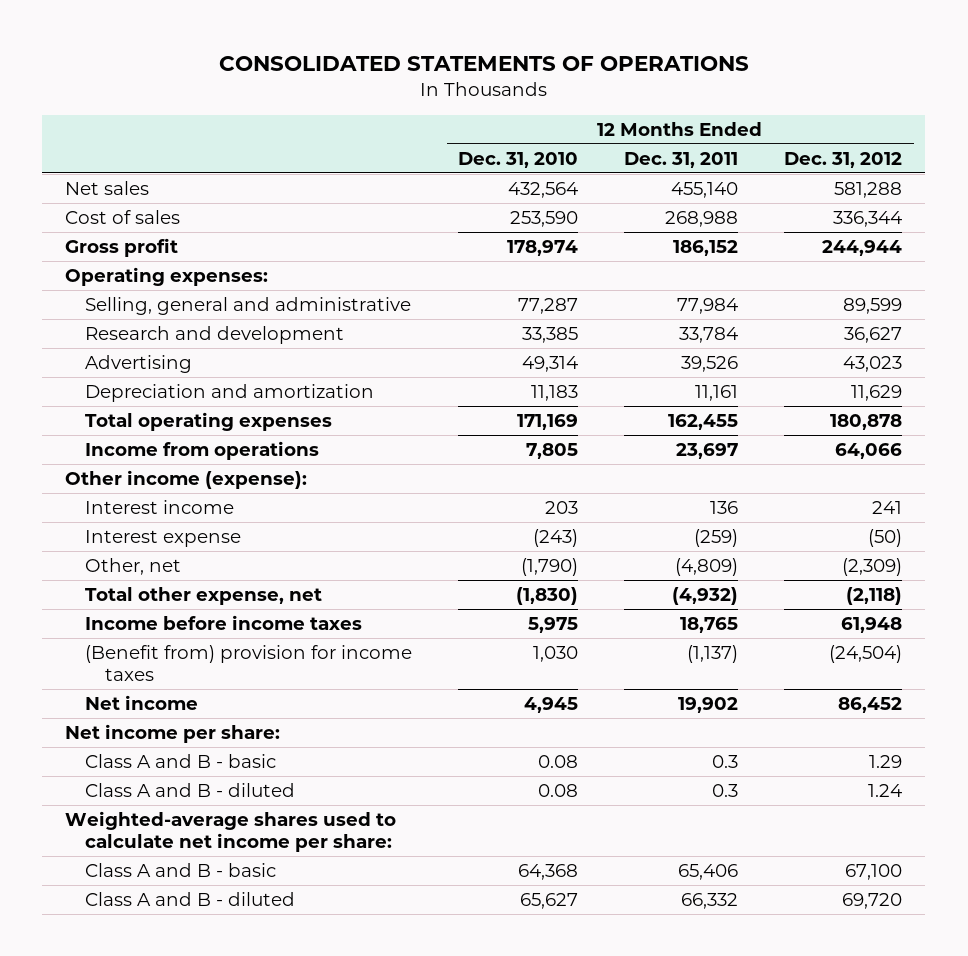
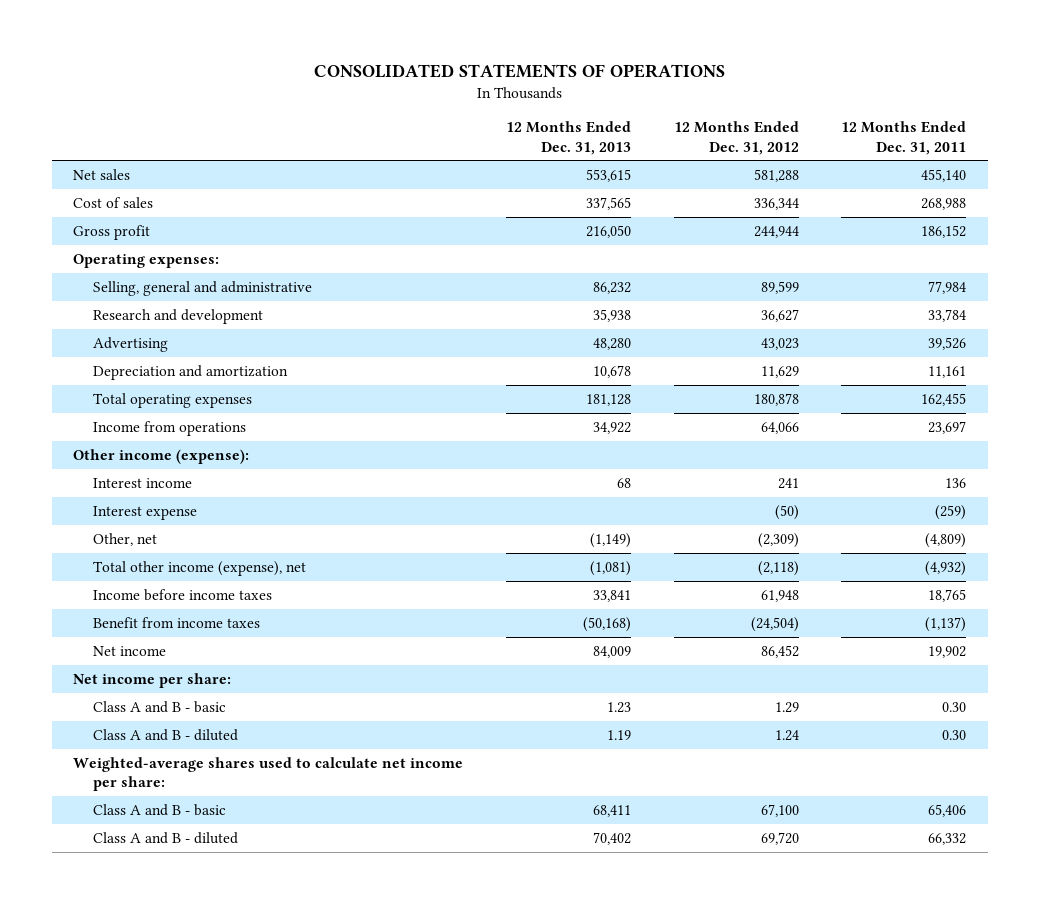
[458,151,579,168] Dec. 31, 2010 -> none
none -> [506,121,632,155] 12 Months Ended Dec. 31, 2013
[85,587,323,606] Total other expense, net -> [93,560,307,576] Total other income (expense), net
[85,645,413,682] (Benefit from) provision for income taxes -> [93,616,261,628] Benefit from income taxes
[712,755,739,769] 0.3 -> [942,701,967,712] 0.30
[712,784,739,798] 0.3 -> [942,729,967,740] 0.30

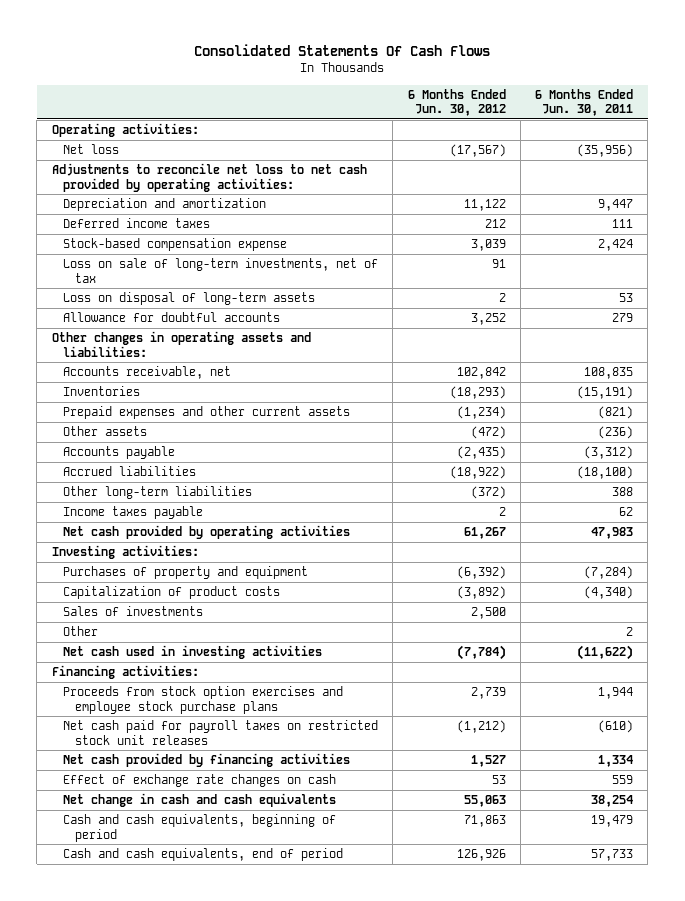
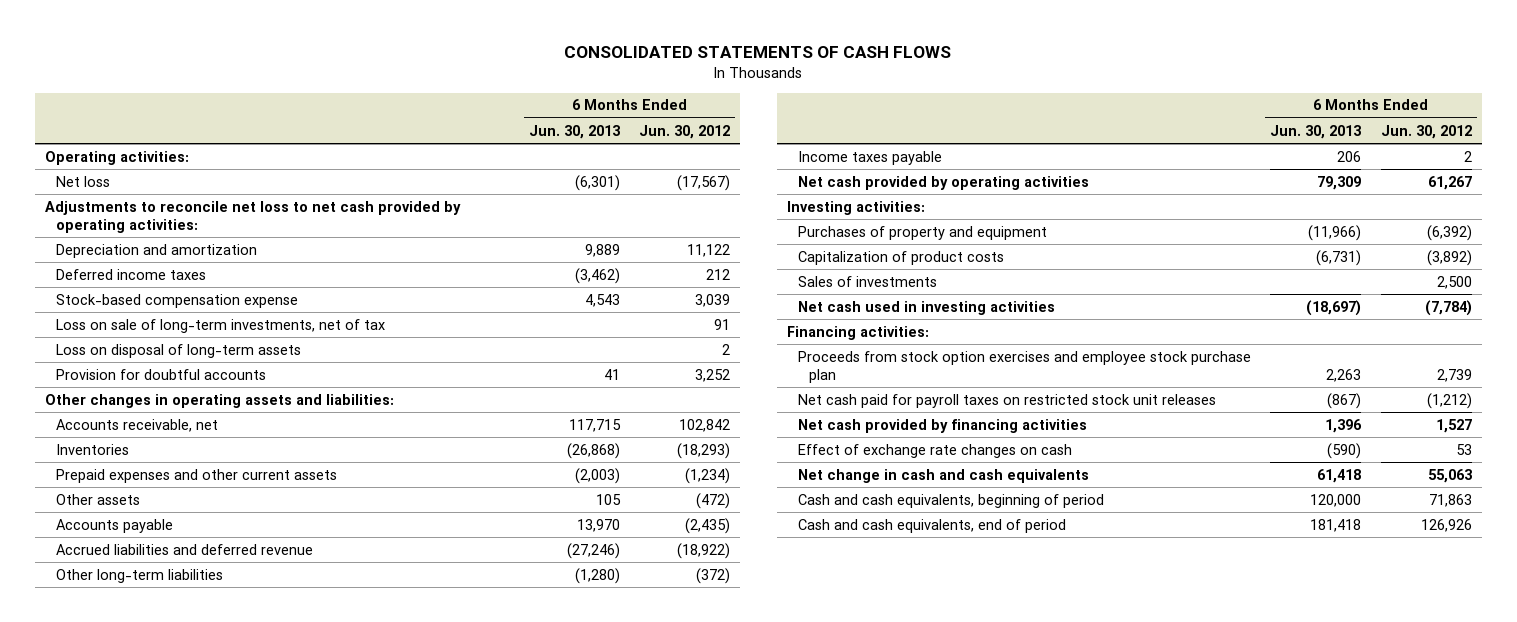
[194,43,491,56] Consolidated Statements Of Cash Flows -> [564,46,952,59] CONSOLIDATED STATEMENTS OF CASH FLOWS
[534,88,633,117] 6 Months Ended Jun. 30, 2011 -> none
none -> [528,124,620,139] Jun. 30, 2013
[63,312,281,323] Allowance for doubtful accounts -> [56,368,267,380] Provision for doubtful accounts
[63,466,197,477] Accrued liabilities -> [56,543,314,555] Accrued liabilities and deferred revenue
[63,626,99,637] Other -> none
[63,686,344,714] Proceeds from stock option exercises and employee stock purchase plans -> [797,350,1251,383] Proceeds from stock option exercises and employee stock purchase plan

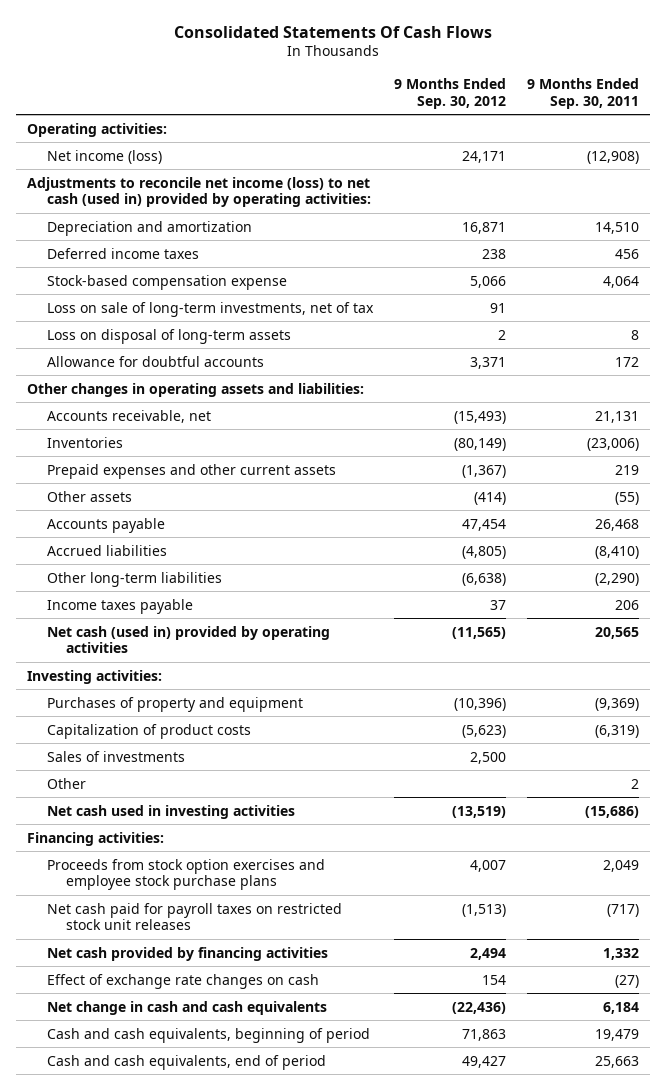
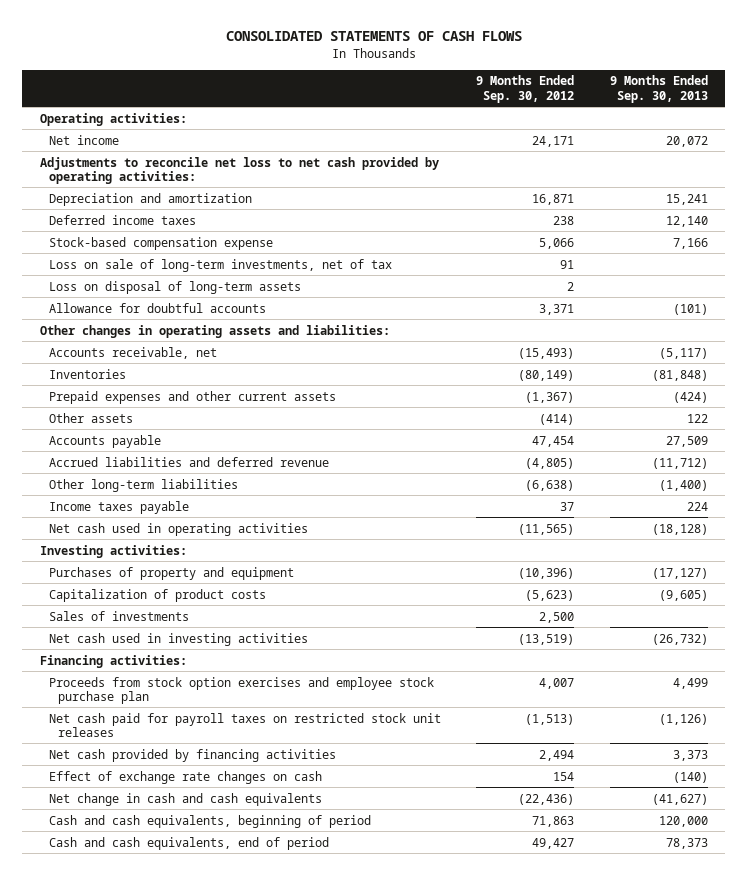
[174,25,493,38] Consolidated Statements Of Cash Flows -> [225,31,522,42] CONSOLIDATED STATEMENTS OF CASH FLOWS
[527,77,640,109] 9 Months Ended Sep. 30, 2011 -> none
none -> [609,75,708,103] 9 Months Ended Sep. 30, 2013
[46,149,162,164] Net income (loss) -> [48,134,119,145] Net income
[27,176,371,208] Adjustments to reconcile net income (loss) to net cash (used in) provided by operating activities: -> [39,156,439,184] Adjustments to reconcile net loss to net cash provided by operating activities:
[46,544,167,556] Accrued liabilities -> [48,456,329,467] Accrued liabilities and deferred revenue
[46,625,330,654] Net cash (used in) provided by operating activities -> [48,522,308,536] Net cash used in operating activities
[46,777,86,789] Other -> none
[46,858,325,891] Proceeds from stock option exercises and employee stock purchase plans -> [48,676,434,704] Proceeds from stock option exercises and employee stock purchase plan

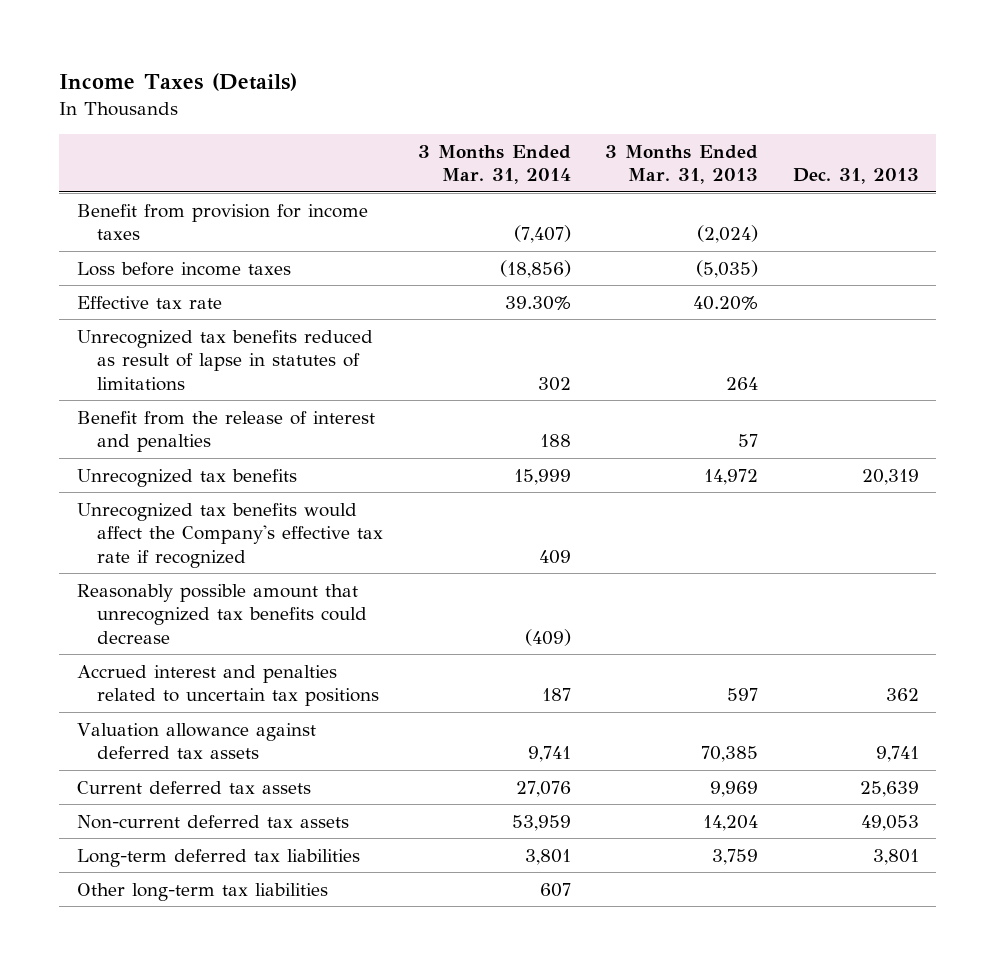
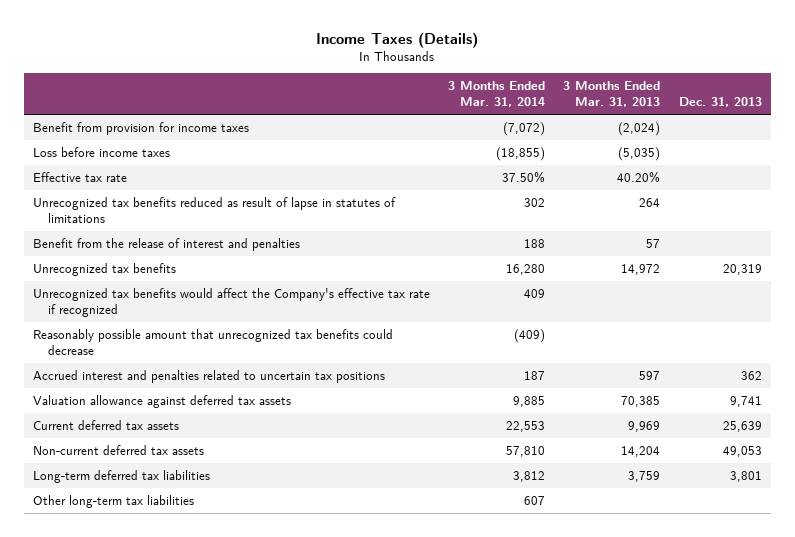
[513,225,571,244] (7,407) -> [503,122,546,137] (7,072)
[499,259,571,278] (18,856) -> [496,147,546,162] (18,855)
[504,295,571,310] 39.30% -> [502,171,546,184] 37.50%
[513,468,571,485] 15,999 -> [506,264,546,276] 16,280
[527,746,571,763] 9,741 -> [513,396,546,408] 9,885
[515,780,571,797] 27,076 -> [506,421,546,433] 22,553
[511,814,571,831] 53,959 -> [506,446,546,458] 57,810
[524,848,571,865] 3,801 -> [513,471,546,483] 3,812

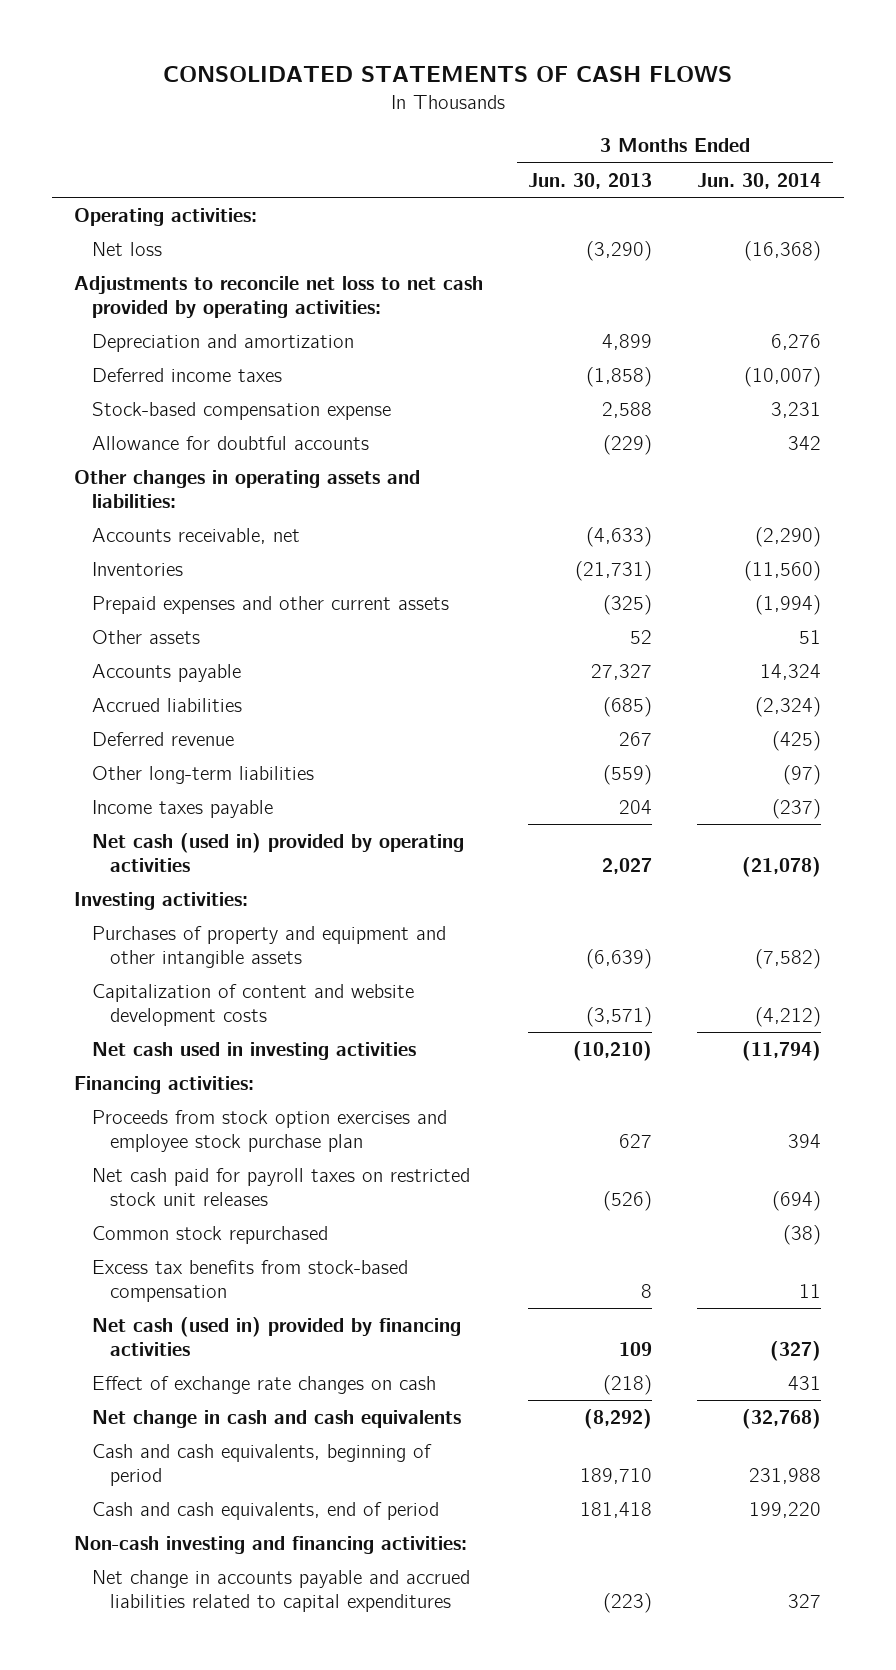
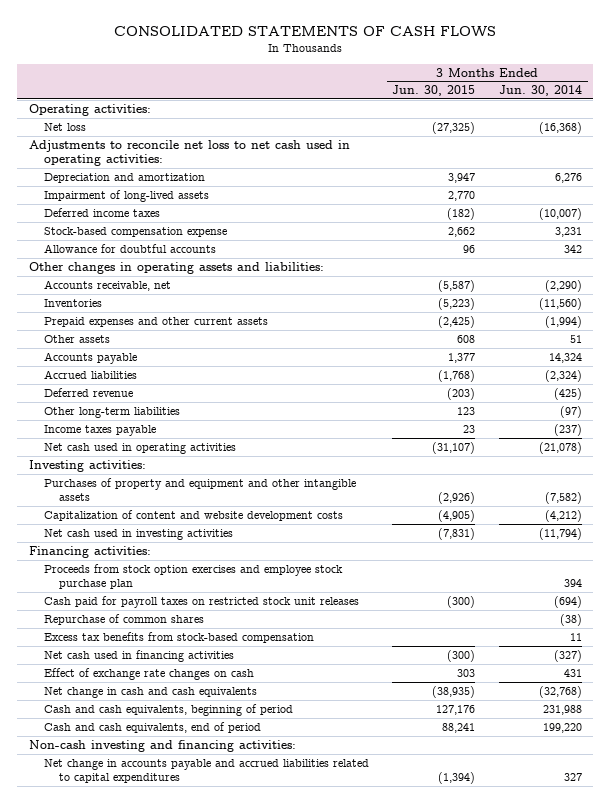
[528,172,653,189] Jun. 30, 2013 -> none
none -> [392,85,476,97] Jun. 30, 2015
[74,275,484,318] Adjustments to reconcile net loss to net cash provided by operating activities: -> [28,139,350,167] Adjustments to reconcile net loss to net cash used in operating activities:
none -> [44,189,210,202] Impairment of long-lived assets
[92,832,465,872] Net cash (used in) provided by operating activities -> [44,442,237,454] Net cash used in operating activities
[92,1167,471,1206] Net cash paid for payroll taxes on restricted stock unit releases -> [44,595,360,608] Cash paid for payroll taxes on restricted stock unit releases
[92,1225,329,1244] Common stock repurchased -> [44,613,205,625] Repurchase of common shares
[92,1316,462,1356] Net cash (used in) provided by financing activities -> [44,649,235,662] Net cash used in financing activities

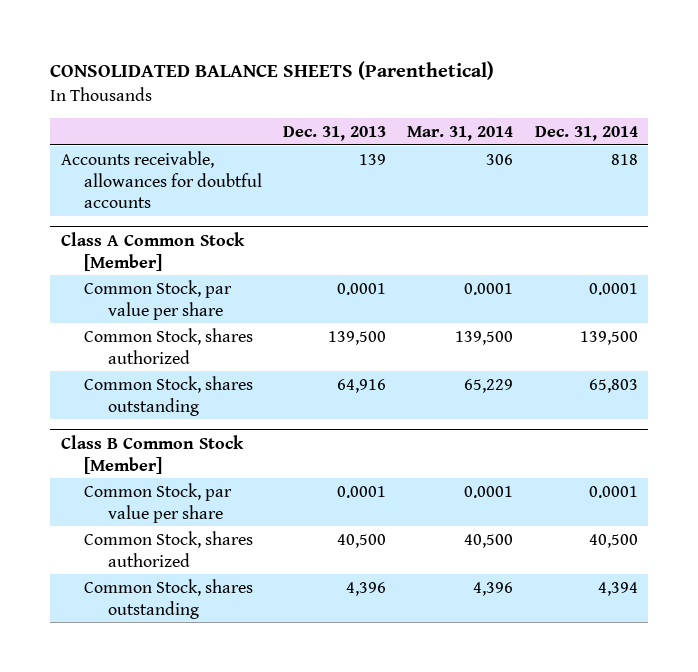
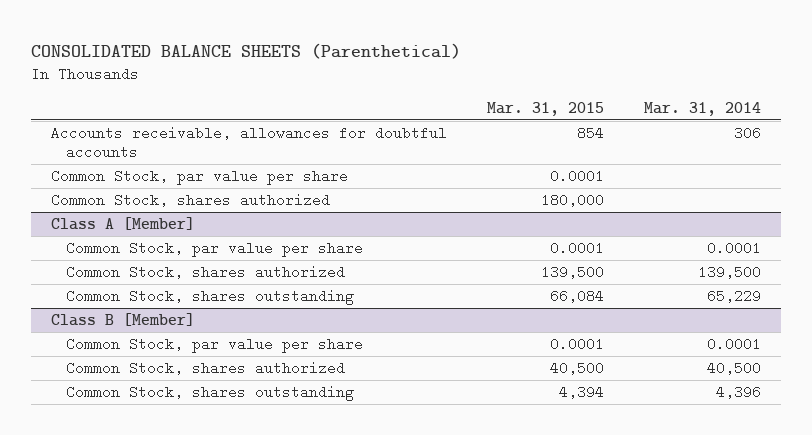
[283,125,387,141] Dec. 31, 2013 -> none
[534,125,638,141] Dec. 31, 2014 -> none
none -> [486,101,604,116] Mar. 31, 2015
none -> [50,169,348,186] Common Stock, par value per share
none -> [50,193,330,208] Common Stock, shares authorized
[60,231,245,271] Class A Common Stock [Member] -> [50,217,195,231] Class A [Member]
[60,434,244,474] Class B Common Stock [Member] -> [50,313,195,327] Class B [Member]

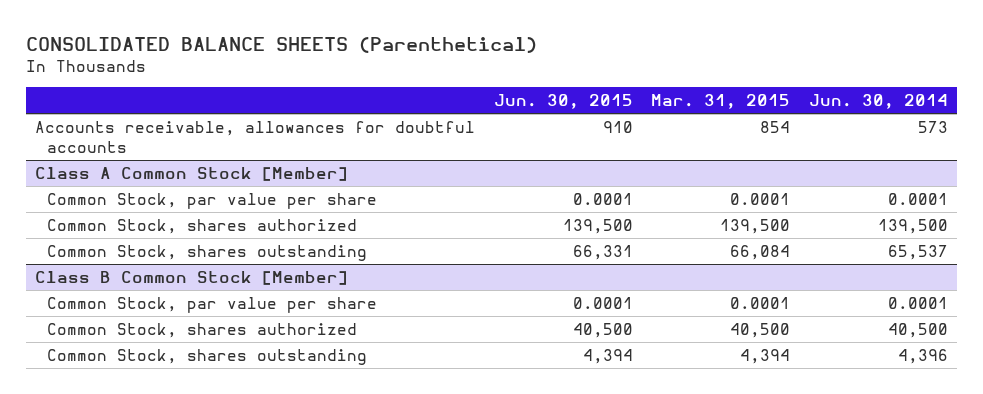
[643,101,761,116] Mar. 31, 2014 -> none
none -> [493,94,633,110] Jun. 30, 2015
none -> [808,94,948,110] Jun. 30, 2014
[50,169,348,186] Common Stock, par value per share -> none
[50,193,330,208] Common Stock, shares authorized -> none
[50,217,195,231] Class A [Member] -> [35,166,349,181] Class A Common Stock [Member]
[50,313,195,327] Class B [Member] -> [35,270,349,285] Class B Common Stock [Member]

